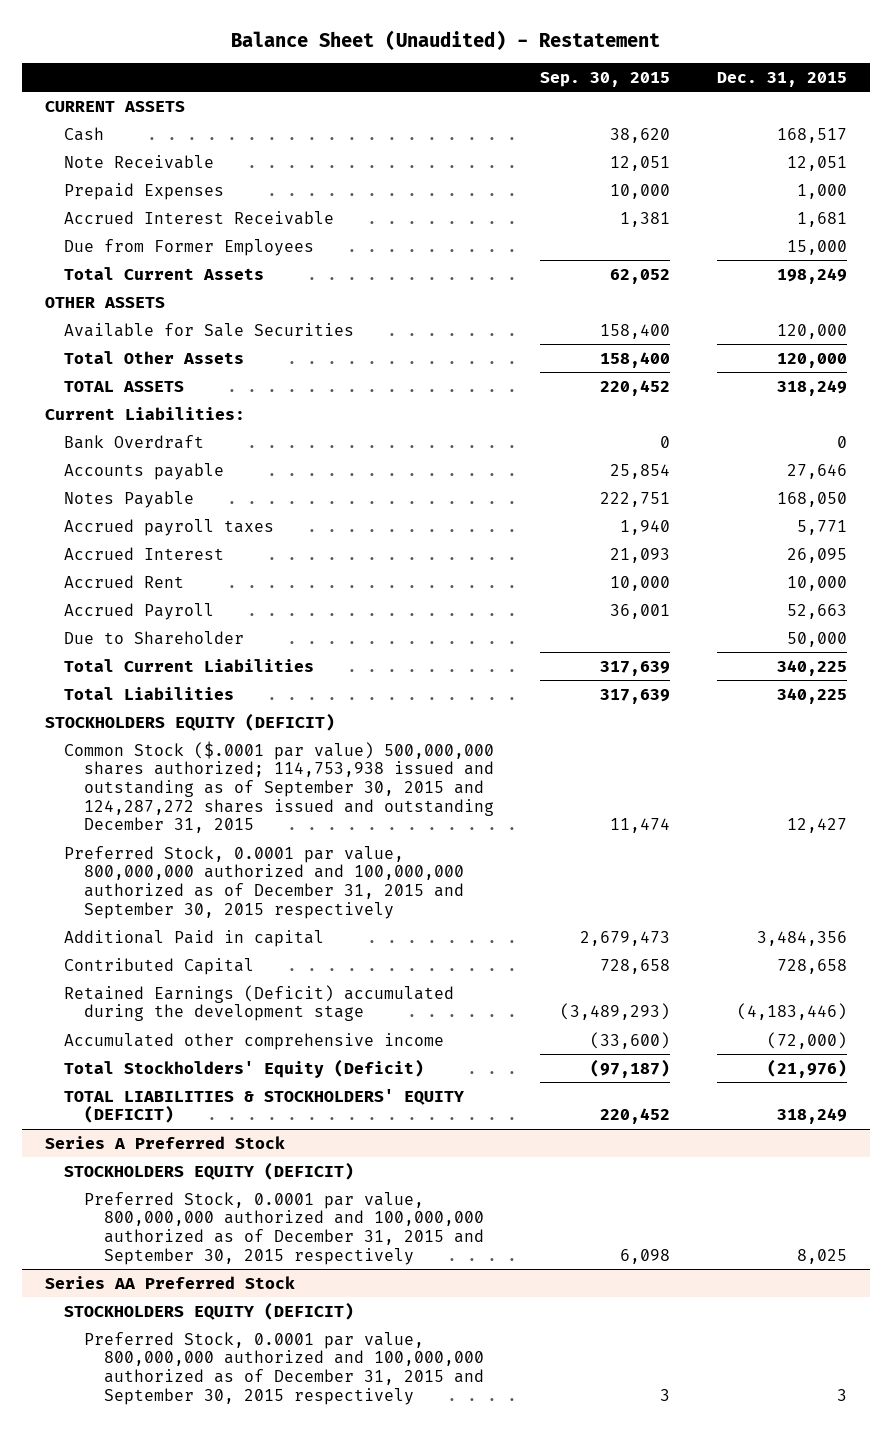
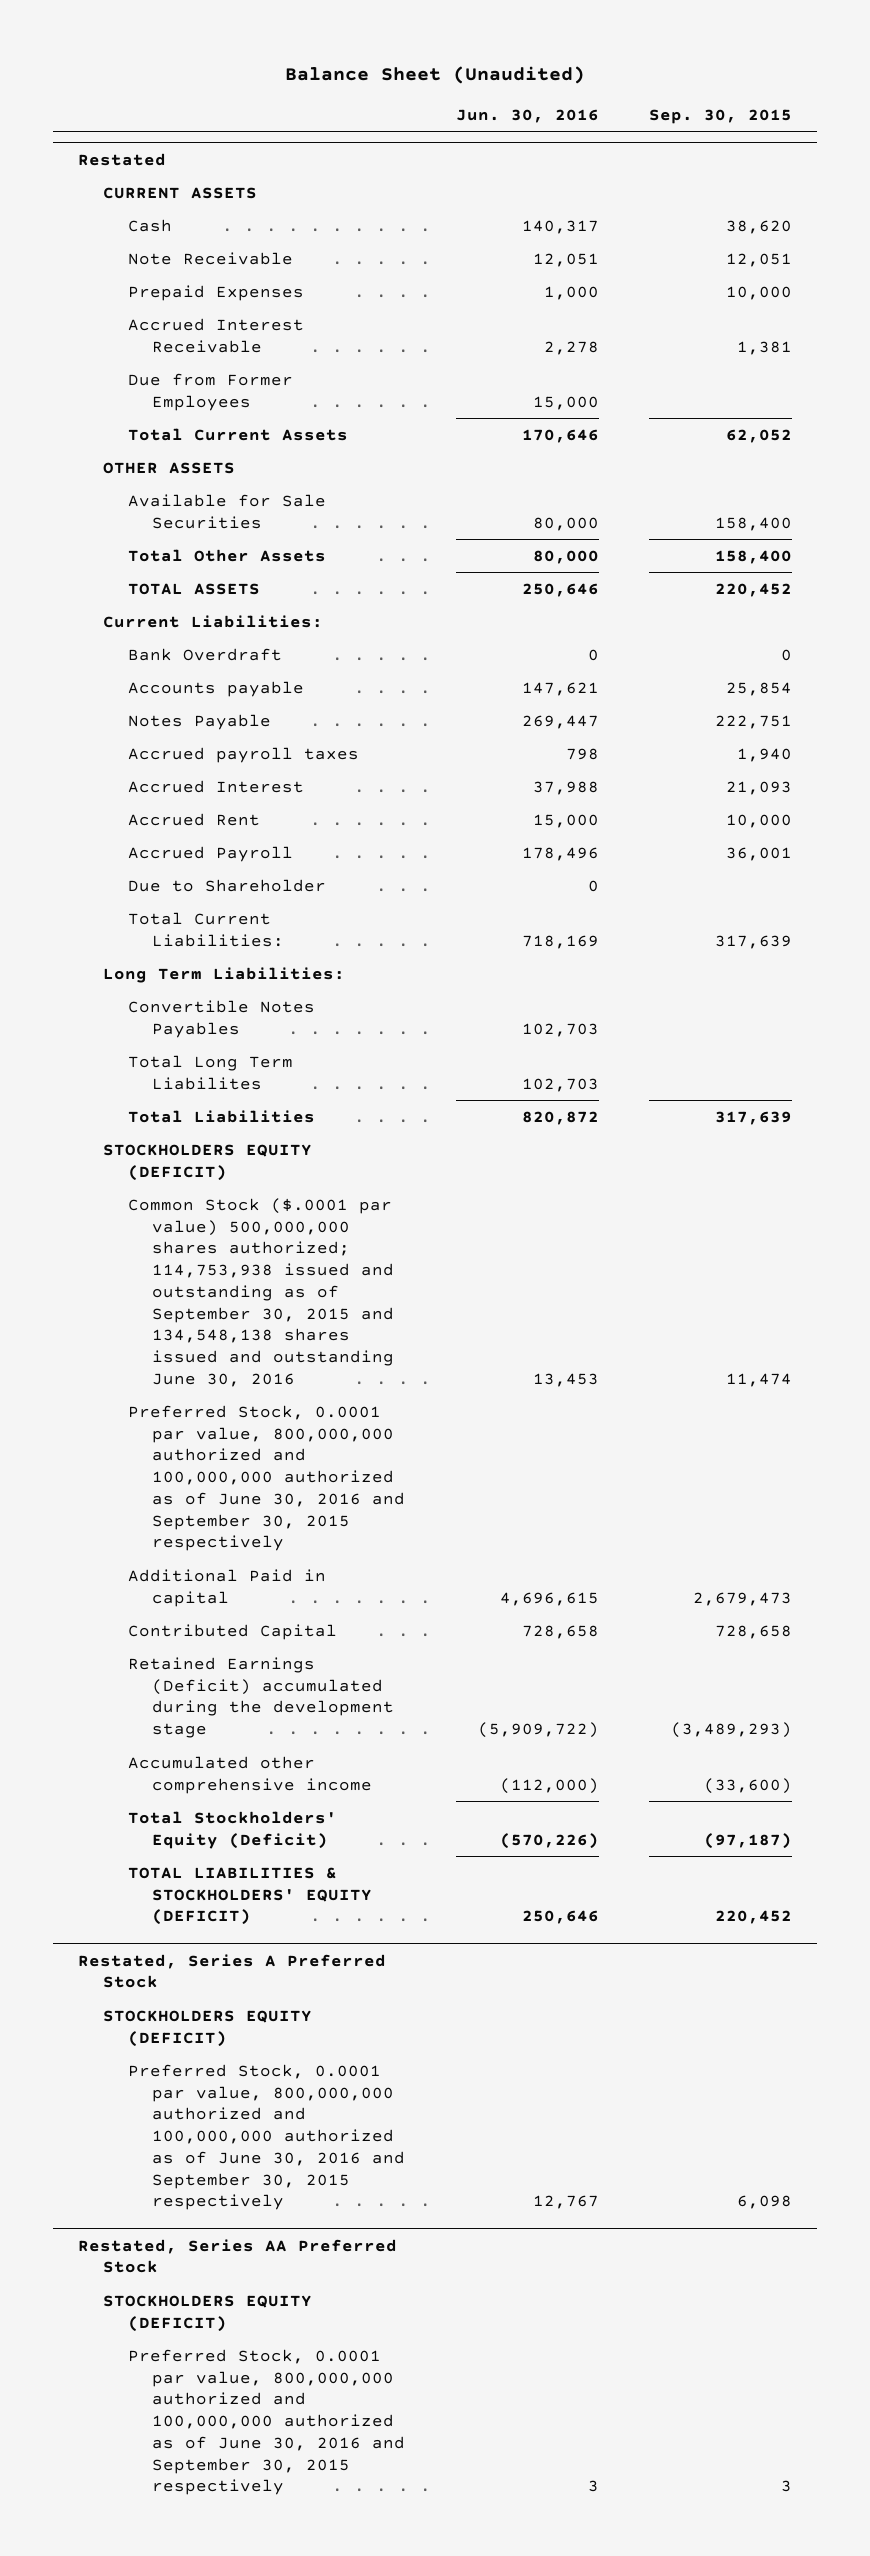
[230,29,660,50] Balance Sheet (Unaudited) - Restatement -> [285,66,586,85] Balance Sheet (Unaudited)
[716,71,847,87] Dec. 31, 2015 -> none
none -> [455,108,599,123] Jun. 30, 2016
none -> [78,152,167,166] Restated
[64,658,315,672] Total Current Liabilities -> [127,911,285,947] Total Current Liabilities:
none -> [102,966,345,983] Long Term Liabilities:
none -> [127,999,315,1038] Convertible Notes Payables
none -> [127,1054,293,1090] Total Long Term Liabilites
[64,740,495,834] Common Stock ($.0001 par value) 500,000,000 shares authorized; 114,753,938 issued and outstanding as of September 30, 2015 and 124,287,272 shares issued and outstanding December 31, 2015 -> [127,1197,395,1387] Common Stock ($.0001 par value) 500,000,000 shares authorized; 114,753,938 issued and outstanding as of September 30, 2015 and 134,548,138 shares issued and outstanding June 30, 2016
[64,845,465,919] Preferred Stock, 0.0001 par value, 800,000,000 authorized and 100,000,000 authorized as of December 31, 2015 and September 30, 2015 respectively -> [127,1404,406,1552] Preferred Stock, 0.0001 par value, 800,000,000 authorized and 100,000,000 authorized as of June 30, 2016 and September 30, 2015 respectively
[44,1135,285,1149] Series A Preferred Stock -> [78,1953,387,1989] Restated, Series A Preferred Stock
[84,1191,484,1265] Preferred Stock, 0.0001 par value, 800,000,000 authorized and 100,000,000 authorized as of December 31, 2015 and September 30, 2015 respectively -> [127,2063,406,2211] Preferred Stock, 0.0001 par value, 800,000,000 authorized and 100,000,000 authorized as of June 30, 2016 and September 30, 2015 respectively
[44,1275,295,1289] Series AA Preferred Stock -> [78,2238,398,2274] Restated, Series AA Preferred Stock
[84,1331,484,1405] Preferred Stock, 0.0001 par value, 800,000,000 authorized and 100,000,000 authorized as of December 31, 2015 and September 30, 2015 respectively -> [127,2348,406,2496] Preferred Stock, 0.0001 par value, 800,000,000 authorized and 100,000,000 authorized as of June 30, 2016 and September 30, 2015 respectively

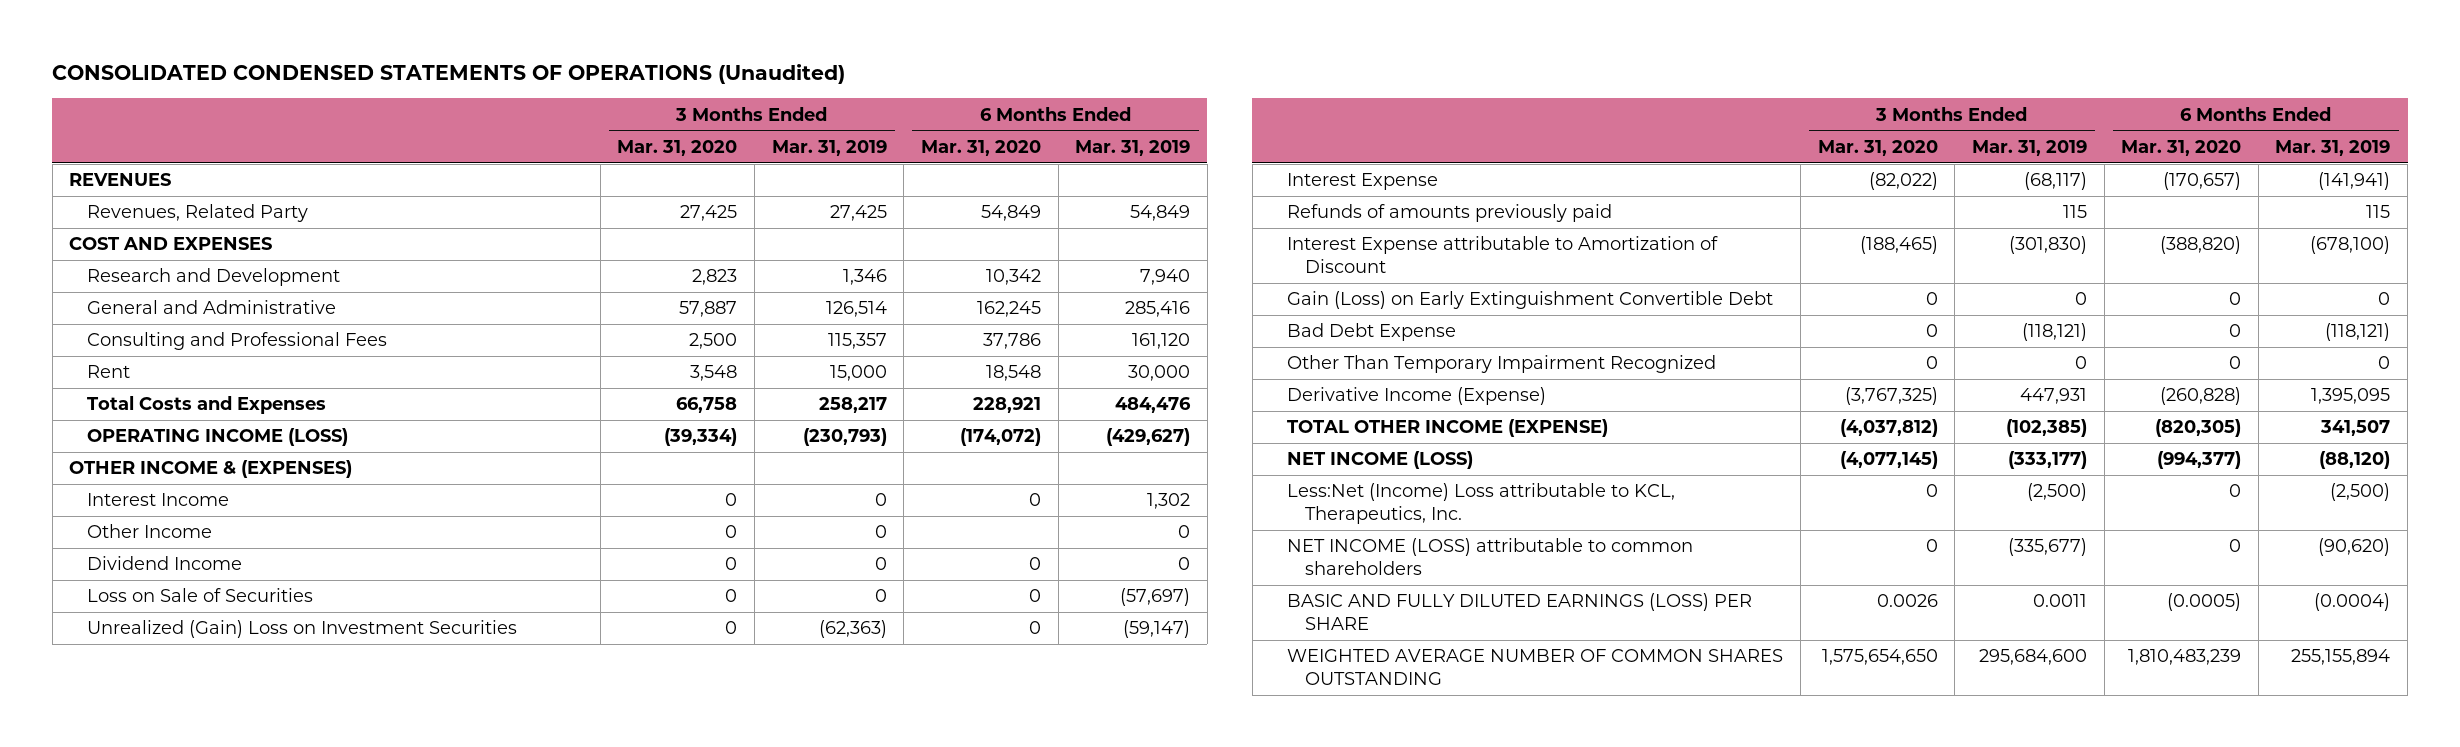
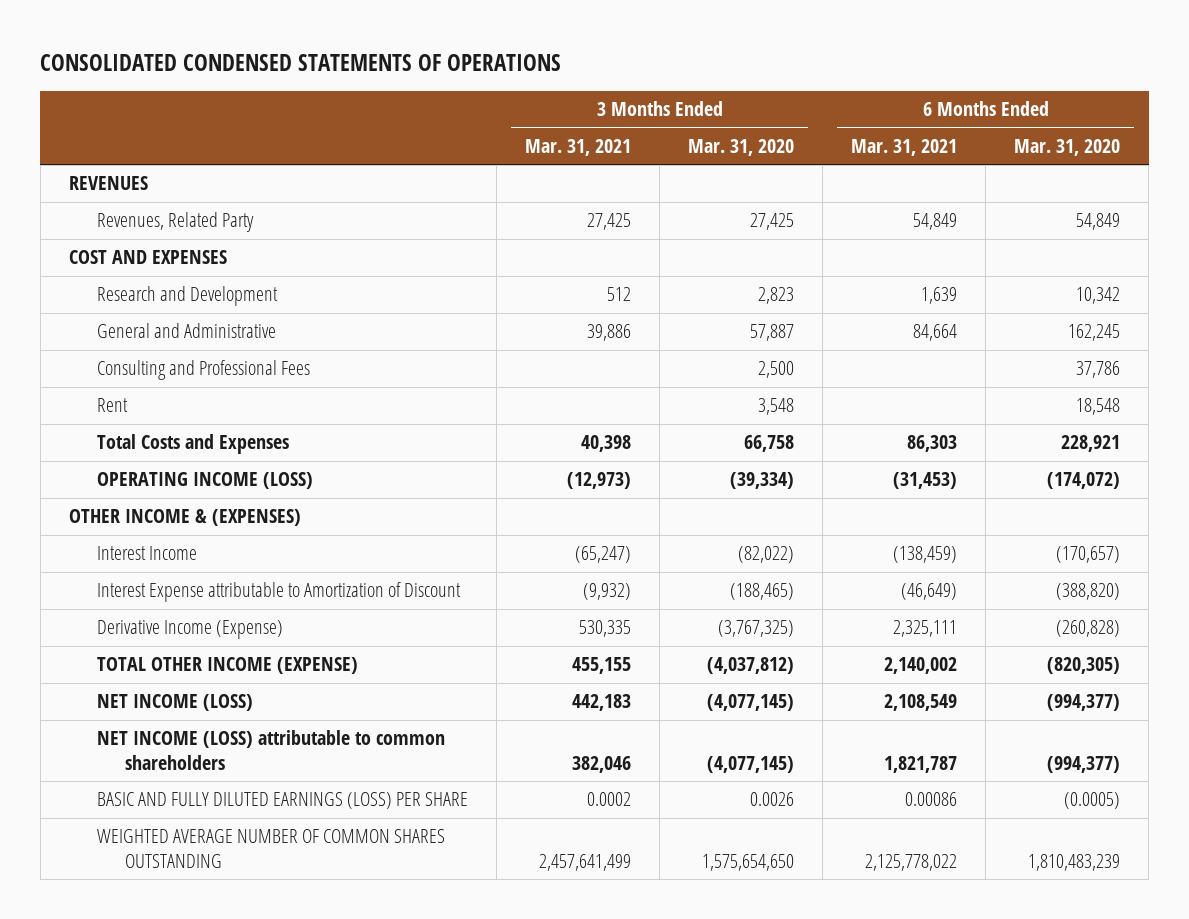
[52,64,846,85] CONSOLIDATED CONDENSED STATEMENTS OF OPERATIONS (Unaudited) -> [40,54,562,72] CONSOLIDATED CONDENSED STATEMENTS OF OPERATIONS
[771,139,887,156] Mar. 31, 2019 -> none
[1075,139,1191,156] Mar. 31, 2019 -> none
none -> [525,138,632,156] Mar. 31, 2021
none -> [851,138,958,156] Mar. 31, 2021
[87,524,213,539] Other Income -> none
[87,556,243,571] Dividend Income -> none
[87,588,314,603] Loss on Sale of Securities -> none
[87,620,518,639] Unrealized (Gain) Loss on Investment Securities -> none
[1287,173,1439,191] Interest Expense -> none
[1287,204,1613,223] Refunds of amounts previously paid -> none
[725,493,738,507] 0 -> [738,546,795,564] (82,022)
[1028,493,1041,507] 0 -> [1056,546,1121,564] (170,657)
[1287,291,1774,310] Gain (Loss) on Early Extinguishment Convertible Debt -> none
[1287,323,1457,342] Bad Debt Expense -> none
[1287,355,1717,374] Other Than Temporary Impairment Recognized -> none
[1287,483,1676,524] Less:Net (Income) Loss attributable to KCL, Therapeutics, Inc. -> none
[1925,539,1938,553] 0 -> [707,755,795,773] (4,077,145)
[2229,539,2242,553] 0 -> [1047,755,1121,773] (994,377)

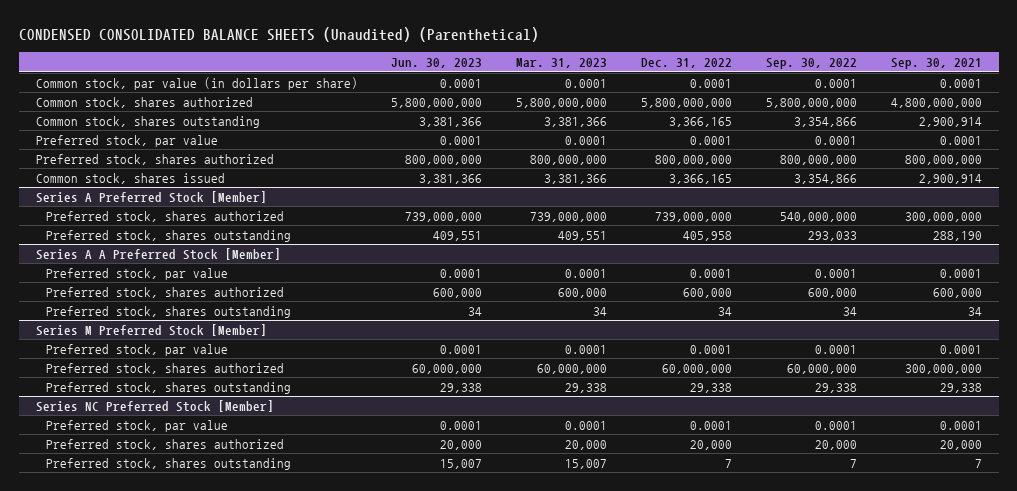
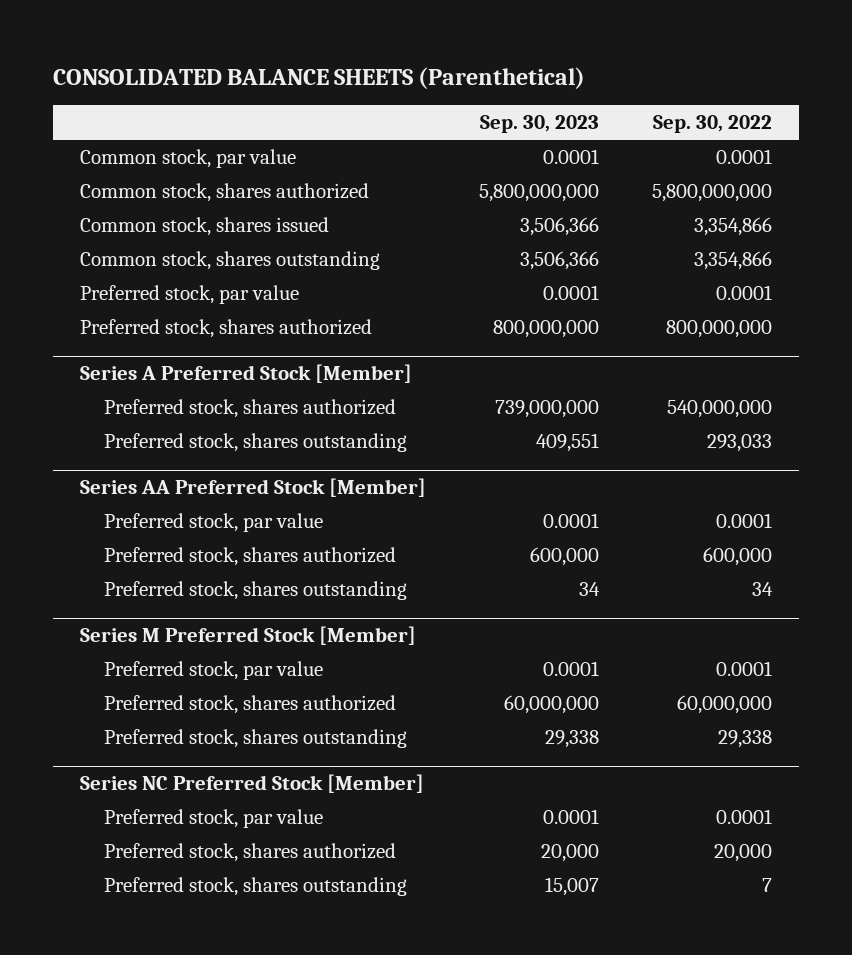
[18,27,539,43] CONDENSED CONSOLIDATED BALANCE SHEETS (Unaudited) (Parenthetical) -> [53,66,586,89] CONSOLIDATED BALANCE SHEETS (Parenthetical)
[391,58,483,69] Jun. 30, 2023 -> none
[516,58,608,69] Mar. 31, 2023 -> none
[641,58,733,69] Dec. 31, 2022 -> none
[890,58,982,70] Sep. 30, 2021 -> none
none -> [480,115,600,134] Sep. 30, 2023
[35,76,358,90] Common stock, par value (in dollars per share) -> [79,148,296,168] Common stock, par value
[35,172,225,184] Common stock, shares issued -> [79,216,329,236] Common stock, shares issued
[35,247,281,260] Series A A Preferred Stock [Member] -> [79,478,426,498] Series AA Preferred Stock [Member]

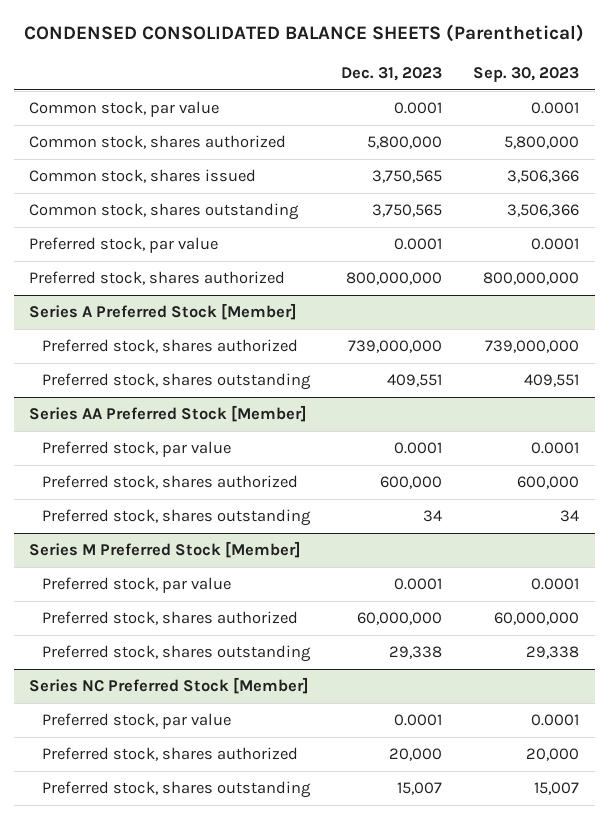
[53,66,586,89] CONSOLIDATED BALANCE SHEETS (Parenthetical) -> [24,24,585,43] CONDENSED CONSOLIDATED BALANCE SHEETS (Parenthetical)
[653,115,773,134] Sep. 30, 2022 -> none
none -> [341,67,443,82] Dec. 31, 2023
[479,183,600,202] 5,800,000,000 -> [504,136,580,150] 5,800,000

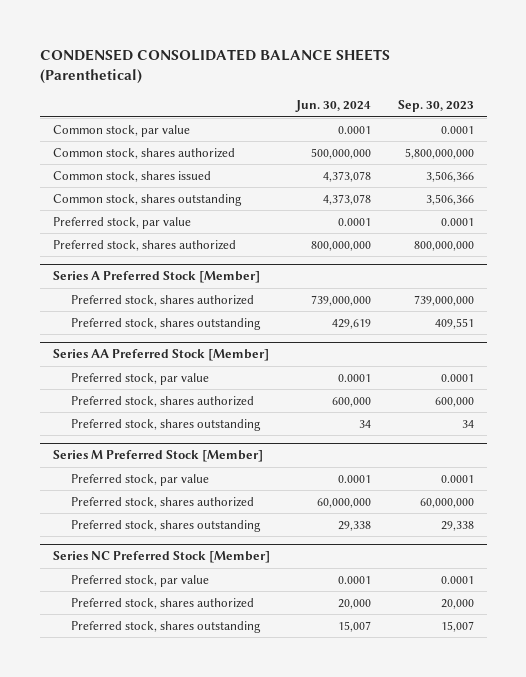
[341,67,443,82] Dec. 31, 2023 -> none
none -> [295,100,372,113] Jun. 30, 2024
[504,136,580,150] 5,800,000 -> [404,147,474,159] 5,800,000,000

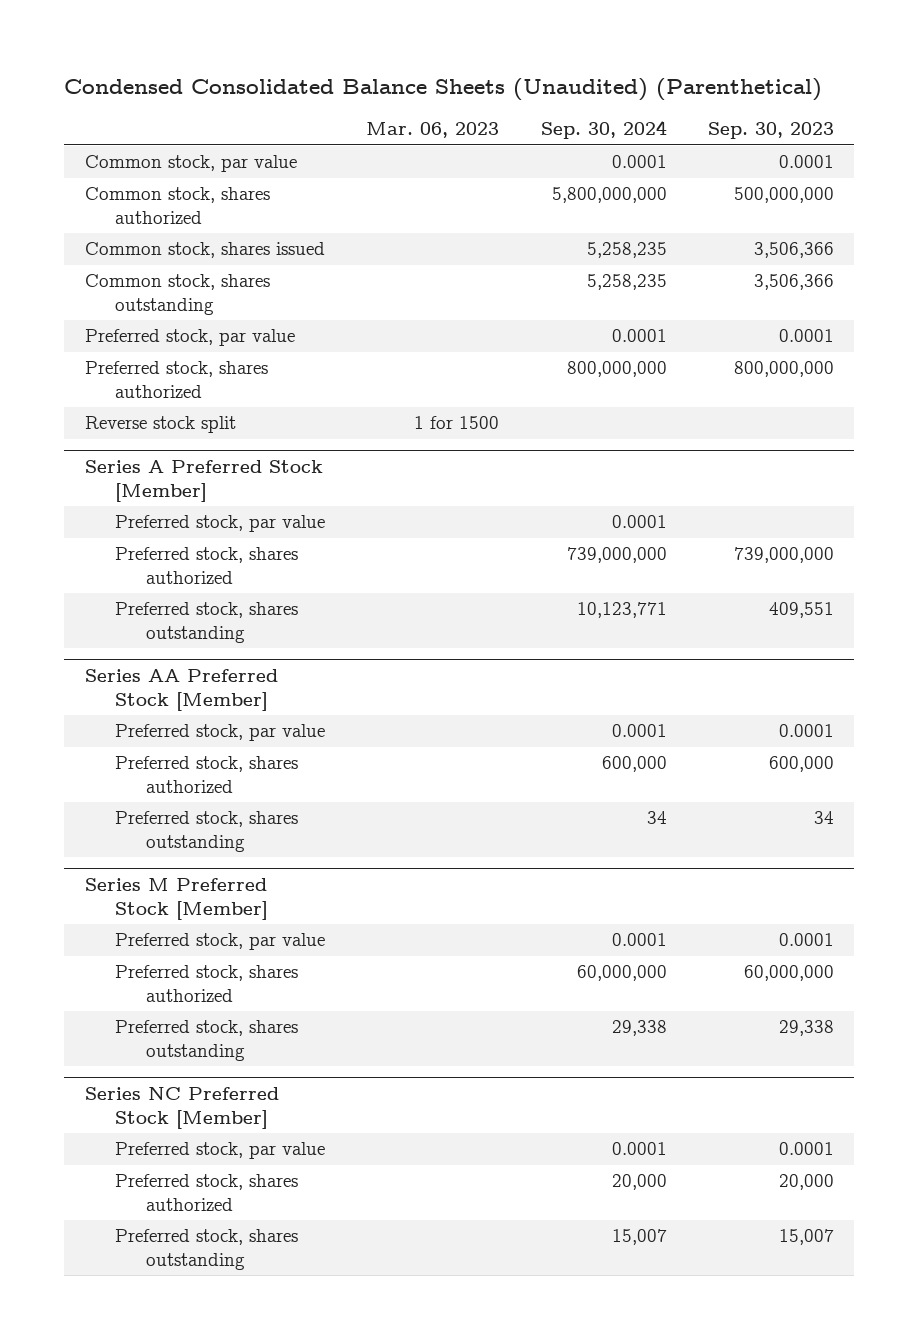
[39,48,390,85] CONDENSED CONSOLIDATED BALANCE SHEETS (Parenthetical) -> [64,78,823,102] Condensed Consolidated Balance Sheets (Unaudited) (Parenthetical)
[295,100,372,113] Jun. 30, 2024 -> none
none -> [366,122,500,139] Mar. 06, 2023
none -> [540,120,667,140] Sep. 30, 2024
[404,147,474,159] 5,800,000,000 -> [733,187,834,204] 500,000,000
none -> [84,416,236,434] Reverse stock split
none -> [115,515,326,533] Preferred stock, par value

